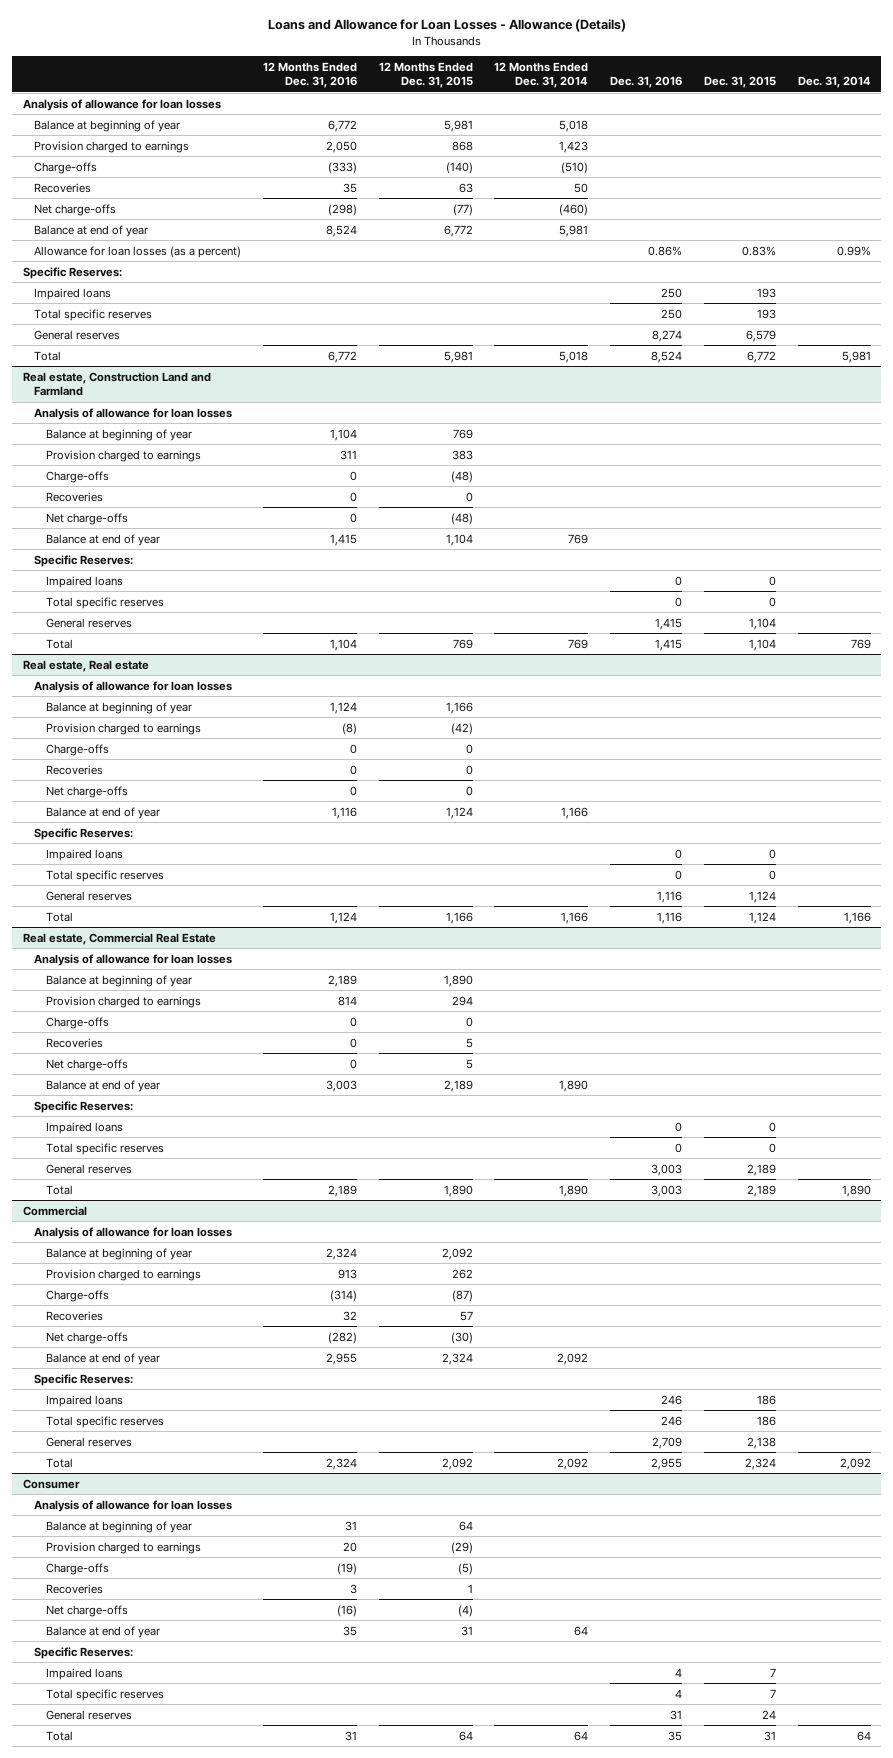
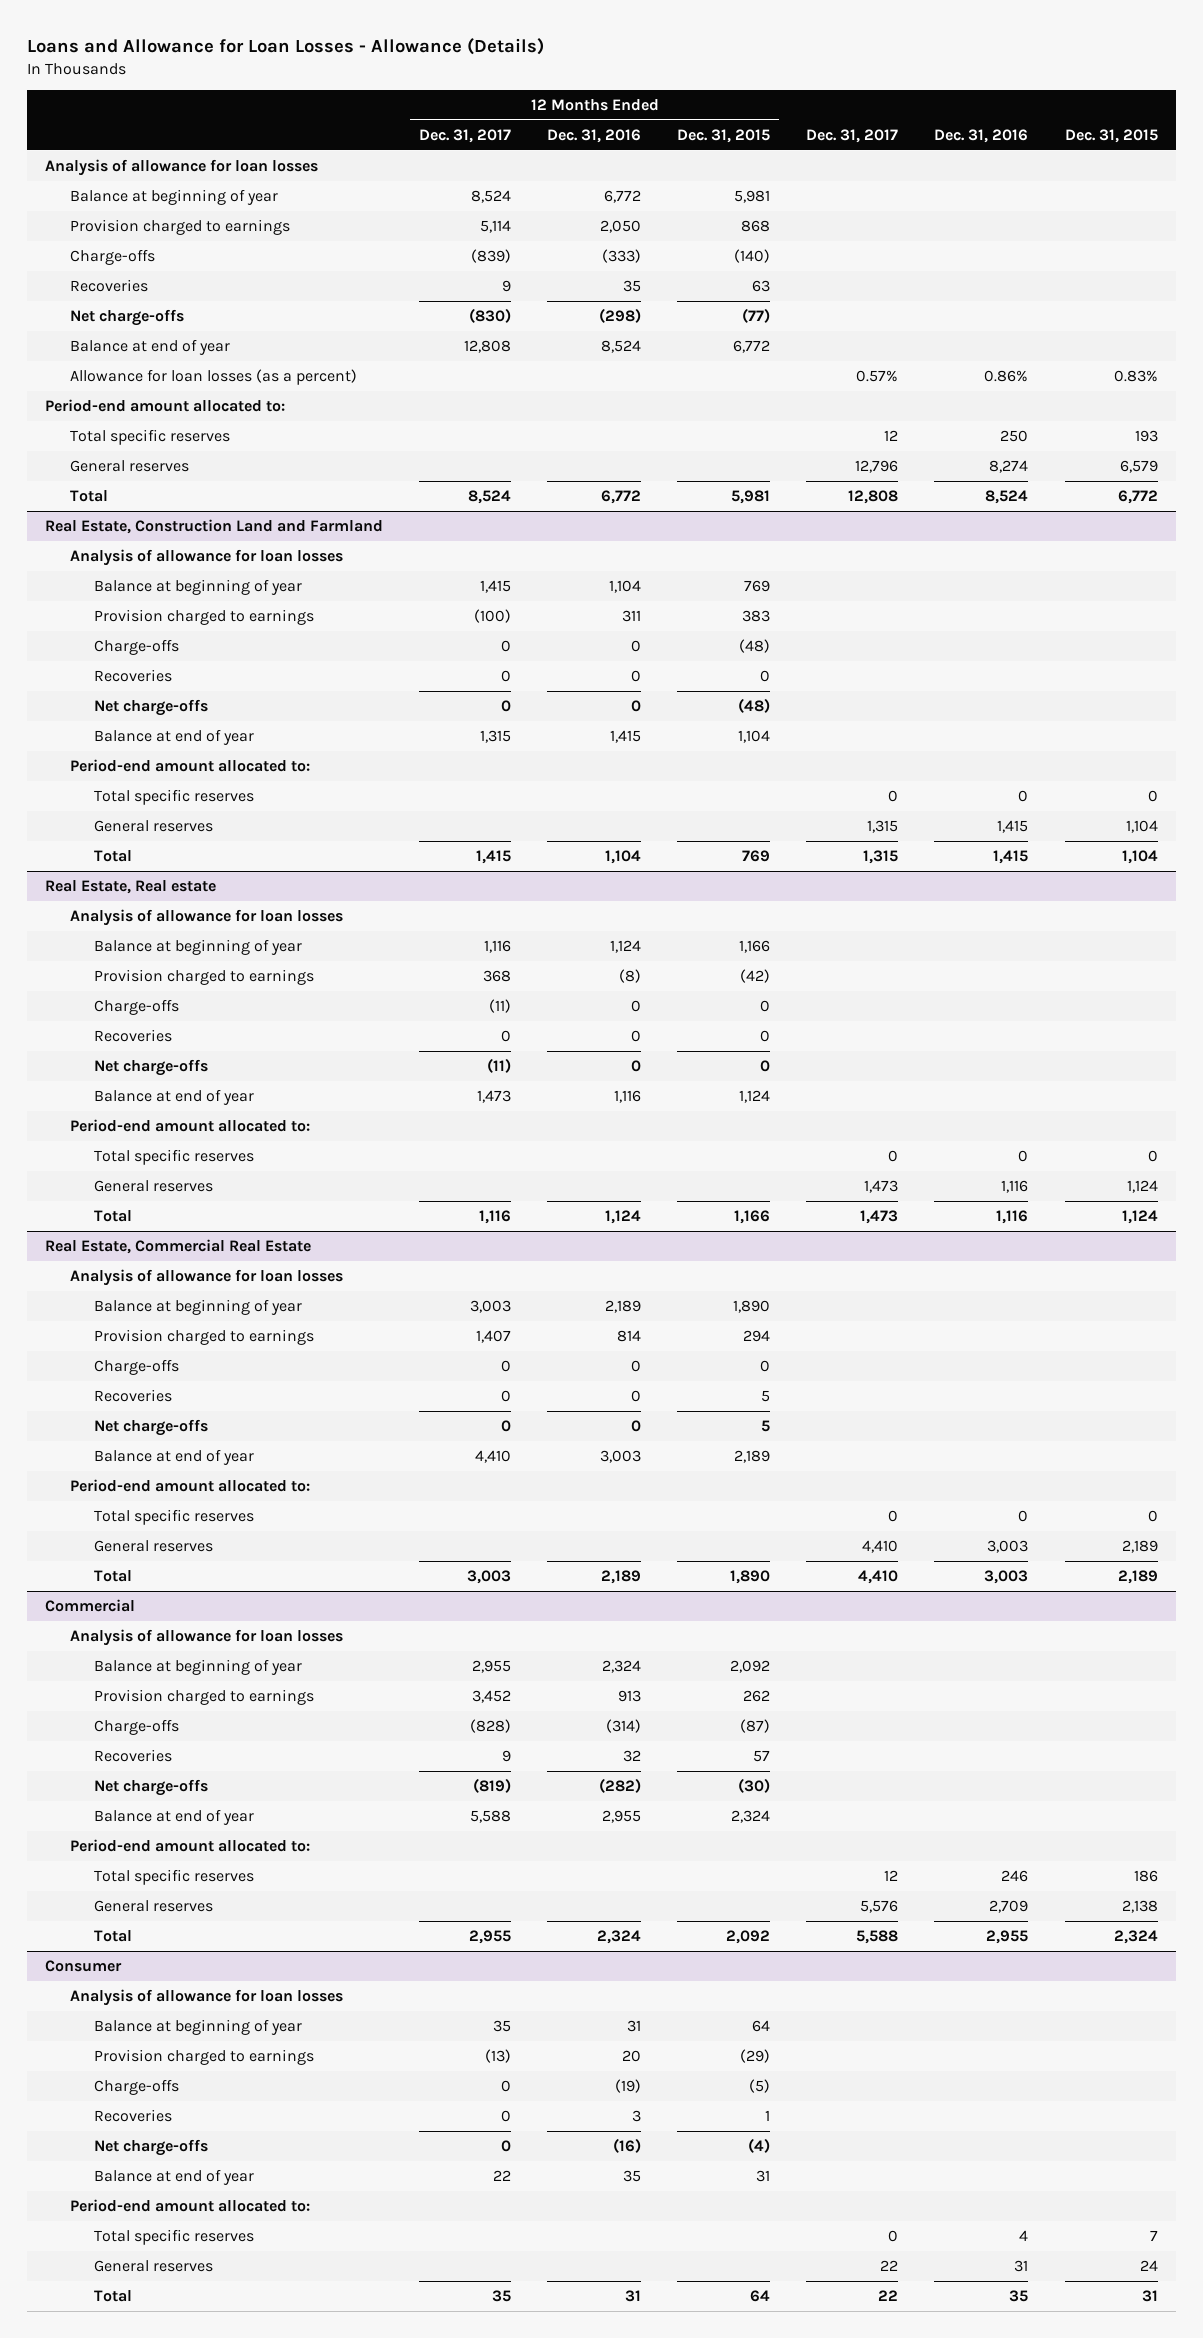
[494,61,589,89] 12 Months Ended Dec. 31, 2014 -> none
[797,76,871,89] Dec. 31, 2014 -> none
none -> [419,128,512,143] Dec. 31, 2017
none -> [806,128,899,143] Dec. 31, 2017
[22,266,122,279] Specific Reserves: -> none
[34,287,112,300] Impaired loans -> none
none -> [45,399,286,413] Period-end amount allocated to:
[22,371,211,397] Real estate, Construction Land and Farmland -> [45,519,384,535] Real Estate, Construction Land and Farmland
[34,554,134,567] Specific Reserves: -> none
[46,575,124,588] Impaired loans -> none
none -> [69,759,310,773] Period-end amount allocated to:
[22,659,149,672] Real estate, Real estate -> [45,880,217,895] Real Estate, Real estate
[34,827,134,840] Specific Reserves: -> none
[46,848,124,861] Impaired loans -> none
none -> [69,1119,310,1133] Period-end amount allocated to:
[22,932,216,945] Real estate, Commercial Real Estate -> [45,1239,312,1255] Real Estate, Commercial Real Estate
[34,1100,134,1113] Specific Reserves: -> none
[46,1121,124,1134] Impaired loans -> none
none -> [69,1479,310,1493] Period-end amount allocated to:
[34,1373,134,1386] Specific Reserves: -> none
[46,1394,124,1407] Impaired loans -> none
none -> [69,1839,310,1853] Period-end amount allocated to:
[34,1646,134,1659] Specific Reserves: -> none
[46,1667,124,1680] Impaired loans -> none
none -> [69,2199,310,2213] Period-end amount allocated to:

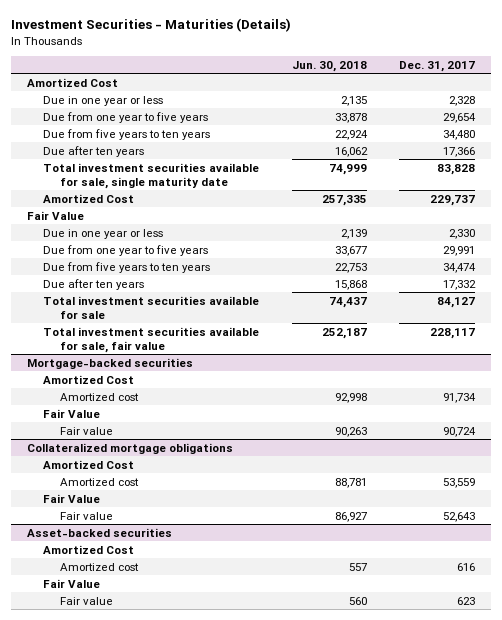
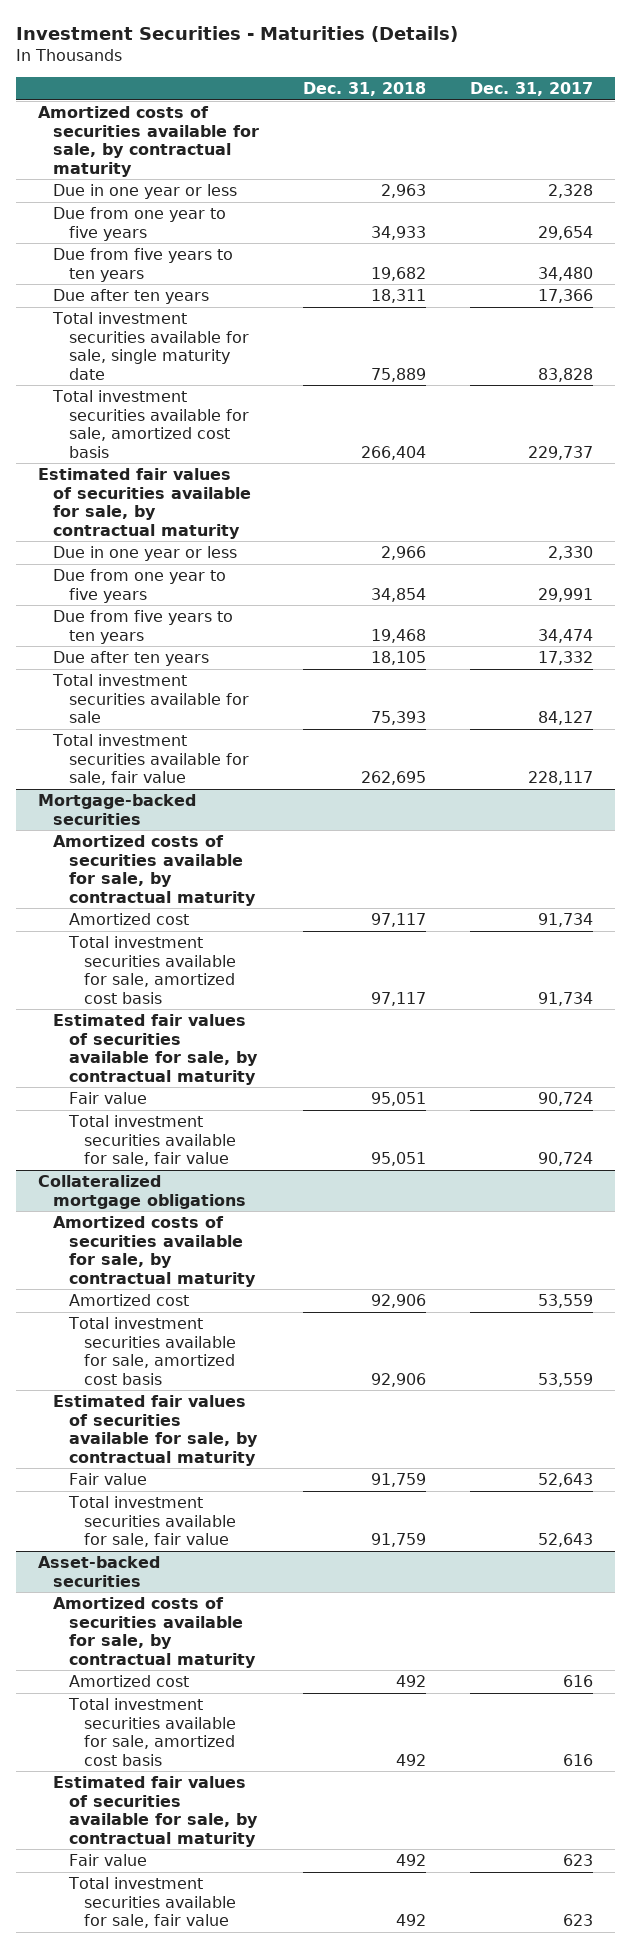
[291,60,367,72] Jun. 30, 2018 -> none
none -> [303,82,427,97] Dec. 31, 2018
[27,77,119,87] Amortized Cost -> [37,106,260,177] Amortized costs of securities available for sale, by contractual maturity
[43,193,135,203] Amortized Cost -> [52,390,249,458] Total investment securities available for sale, amortized cost basis
[27,210,85,220] Fair Value -> [37,468,252,539] Estimated fair values of securities available for sale, by contractual maturity
[43,374,135,384] Amortized Cost -> [53,835,256,906] Amortized costs of securities available for sale, by contractual maturity
none -> [67,936,237,1004] Total investment securities available for sale, amortized cost basis
[43,408,101,418] Fair Value -> [53,1014,258,1085] Estimated fair values of securities available for sale, by contractual maturity
none -> [67,1115,237,1167] Total investment securities available for sale, fair value
[43,459,135,469] Amortized Cost -> [53,1216,256,1287] Amortized costs of securities available for sale, by contractual maturity
none -> [67,1317,237,1385] Total investment securities available for sale, amortized cost basis
[43,493,101,503] Fair Value -> [53,1395,258,1466] Estimated fair values of securities available for sale, by contractual maturity
none -> [67,1496,237,1548] Total investment securities available for sale, fair value
[43,544,135,554] Amortized Cost -> [53,1597,256,1668] Amortized costs of securities available for sale, by contractual maturity
none -> [67,1698,237,1766] Total investment securities available for sale, amortized cost basis
[43,578,101,588] Fair Value -> [53,1776,258,1847] Estimated fair values of securities available for sale, by contractual maturity
none -> [67,1877,237,1929] Total investment securities available for sale, fair value

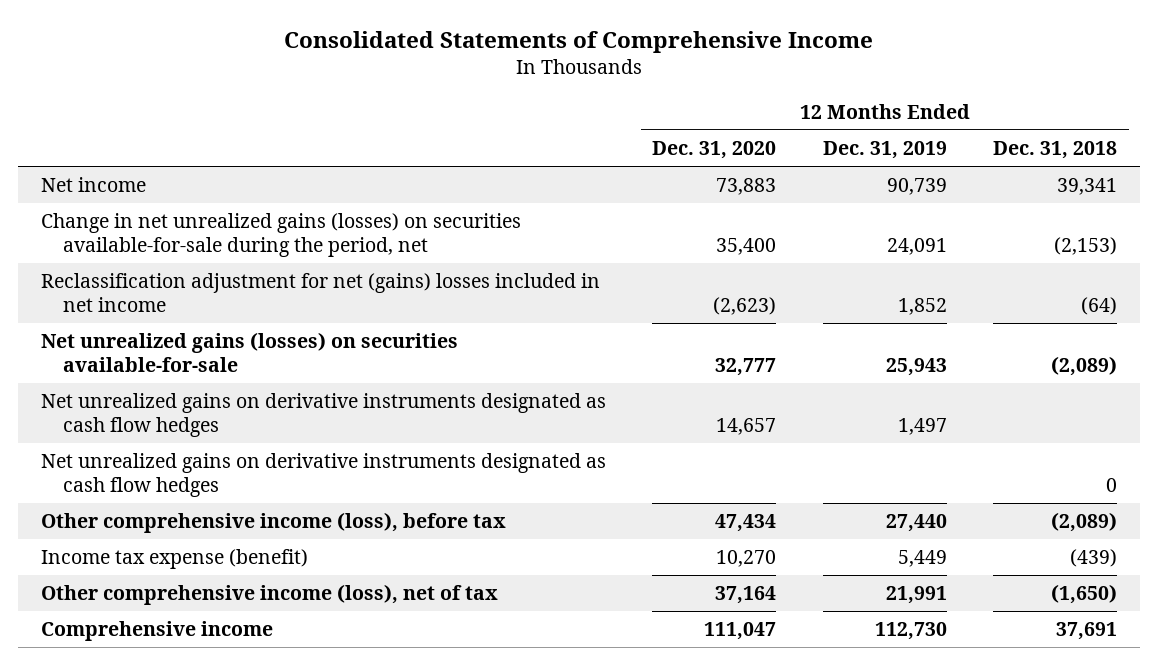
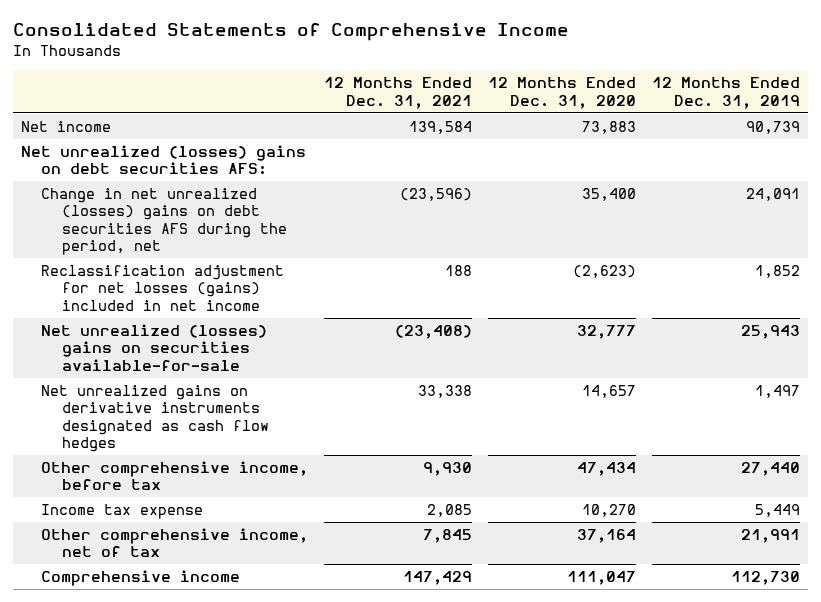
[993,140,1118,159] Dec. 31, 2018 -> none
none -> [324,77,473,109] 12 Months Ended Dec. 31, 2021
none -> [20,144,306,176] Net unrealized (losses) gains on debt securities AFS:
[40,213,521,258] Change in net unrealized gains (losses) on securities available-for-sale during the period, net -> [41,187,287,256] Change in net unrealized (losses) gains on debt securities AFS during the period, net
[40,273,600,313] Reclassification adjustment for net (gains) losses included in net income -> [41,264,285,311] Reclassification adjustment for net losses (gains) included in net income
[40,332,458,373] Net unrealized gains (losses) on securities available-for-sale -> [41,323,268,371] Net unrealized (losses) gains on securities available-for-sale
[40,453,606,498] Net unrealized gains on derivative instruments designated as cash flow hedges -> none
[40,512,506,534] Other comprehensive income (loss), before tax -> [41,460,309,491] Other comprehensive income, before tax
[40,549,308,570] Income tax expense (benefit) -> [41,503,204,519] Income tax expense
[40,584,498,606] Other comprehensive income (loss), net of tax -> [41,527,309,558] Other comprehensive income, net of tax

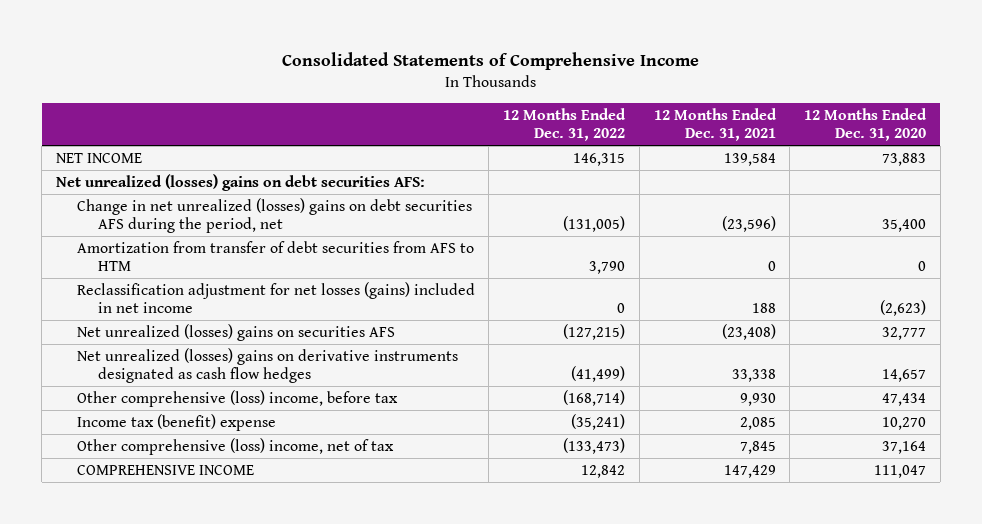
[651,77,800,109] 12 Months Ended Dec. 31, 2019 -> none
none -> [503,107,627,142] 12 Months Ended Dec. 31, 2022
[20,120,111,132] Net income -> [55,152,142,163] NET INCOME
none -> [76,240,474,272] Amortization from transfer of debt securities from AFS to HTM
[41,323,268,371] Net unrealized (losses) gains on securities available-for-sale -> [76,323,395,341] Net unrealized (losses) gains on securities AFS
[41,384,269,453] Net unrealized gains on derivative instruments designated as cash flow hedges -> [76,347,458,384] Net unrealized (losses) gains on derivative instruments designated as cash flow hedges
[41,460,309,491] Other comprehensive income, before tax -> [76,389,398,407] Other comprehensive (loss) income, before tax
[41,503,204,519] Income tax expense -> [76,413,276,431] Income tax (benefit) expense
[41,527,309,558] Other comprehensive income, net of tax -> [76,437,394,455] Other comprehensive (loss) income, net of tax
[41,569,241,586] Comprehensive income -> [76,464,254,475] COMPREHENSIVE INCOME

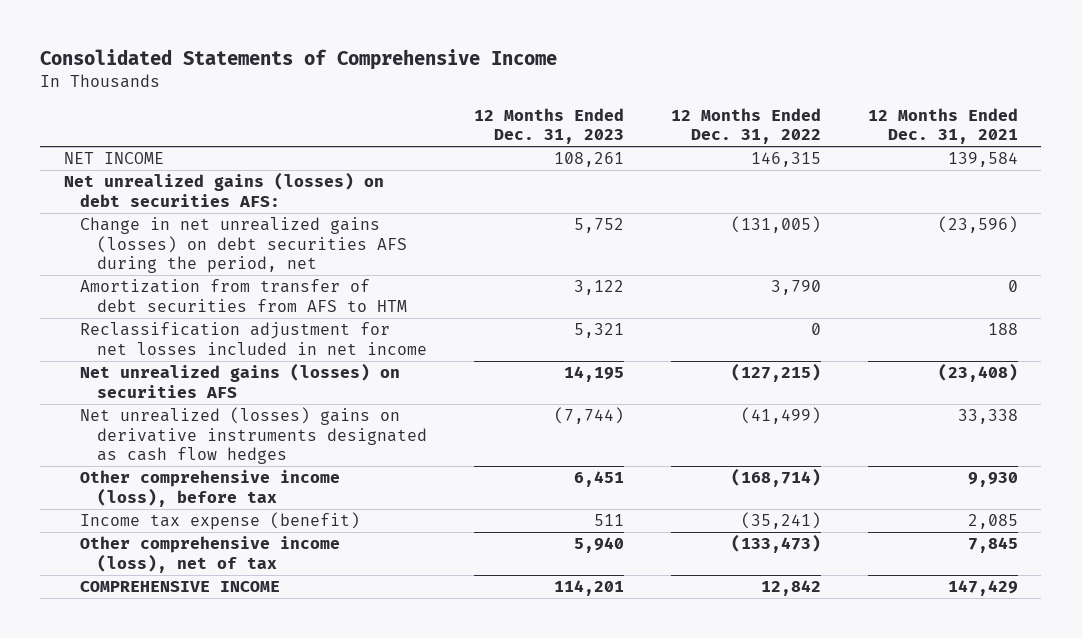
[804,107,928,142] 12 Months Ended Dec. 31, 2020 -> none
none -> [474,107,625,145] 12 Months Ended Dec. 31, 2023
[55,173,425,191] Net unrealized (losses) gains on debt securities AFS: -> [63,172,384,207] Net unrealized gains (losses) on debt securities AFS:
[76,197,472,234] Change in net unrealized (losses) gains on debt securities AFS during the period, net -> [80,217,408,274] Change in net unrealized gains (losses) on debt securities AFS during the period, net
[76,281,475,314] Reclassification adjustment for net losses (gains) included in net income -> [80,322,428,355] Reclassification adjustment for net losses included in net income
[76,323,395,341] Net unrealized (losses) gains on securities AFS -> [80,363,401,398] Net unrealized gains (losses) on securities AFS
[76,389,398,407] Other comprehensive (loss) income, before tax -> [80,470,341,507] Other comprehensive income (loss), before tax
[76,413,276,431] Income tax (benefit) expense -> [80,512,361,531] Income tax expense (benefit)
[76,437,394,455] Other comprehensive (loss) income, net of tax -> [80,536,341,573] Other comprehensive income (loss), net of tax

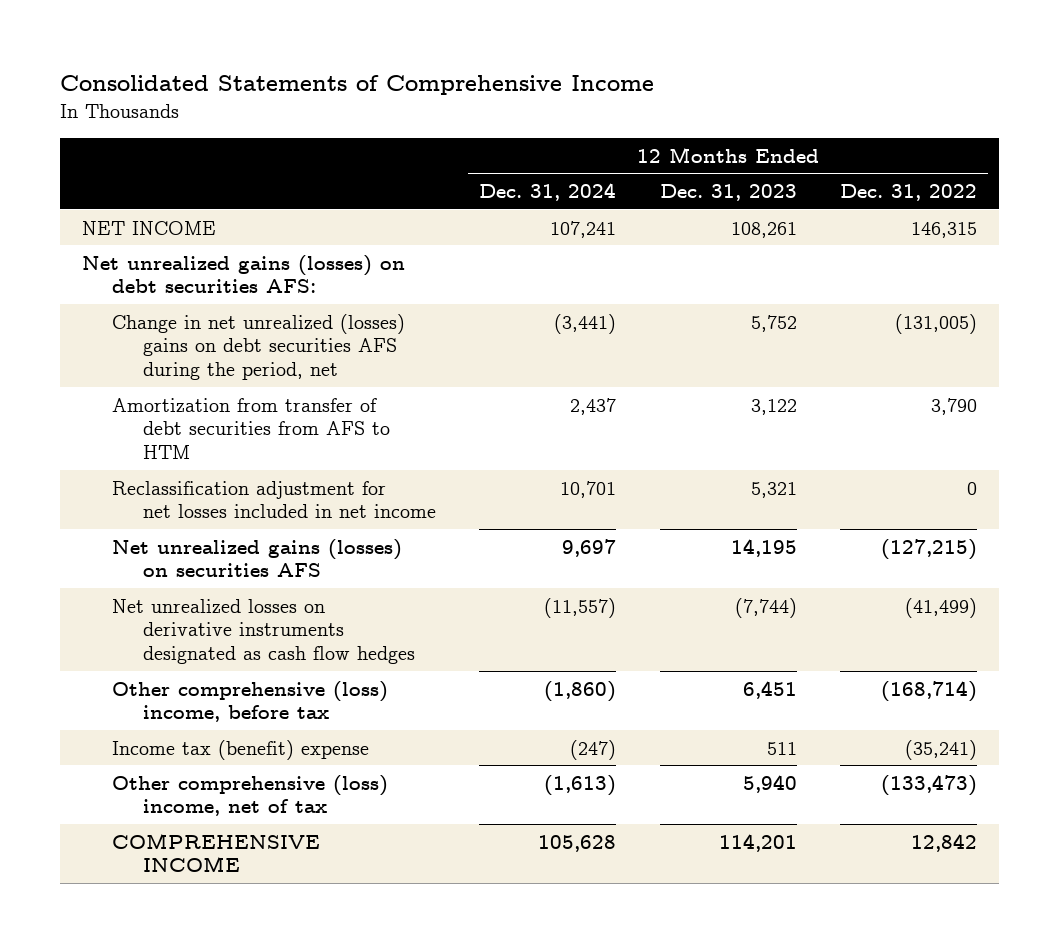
[867,107,1018,145] 12 Months Ended Dec. 31, 2021 -> none
none -> [479,183,617,202] Dec. 31, 2024
[80,217,408,274] Change in net unrealized gains (losses) on debt securities AFS during the period, net -> [112,313,406,380] Change in net unrealized (losses) gains on debt securities AFS during the period, net
[80,407,428,465] Net unrealized (losses) gains on derivative instruments designated as cash flow hedges -> [112,598,415,664] Net unrealized losses on derivative instruments designated as cash flow hedges
[80,470,341,507] Other comprehensive income (loss), before tax -> [112,680,389,723] Other comprehensive (loss) income, before tax
[80,512,361,531] Income tax expense (benefit) -> [112,739,370,760] Income tax (benefit) expense
[80,536,341,573] Other comprehensive income (loss), net of tax -> [112,774,389,817] Other comprehensive (loss) income, net of tax

